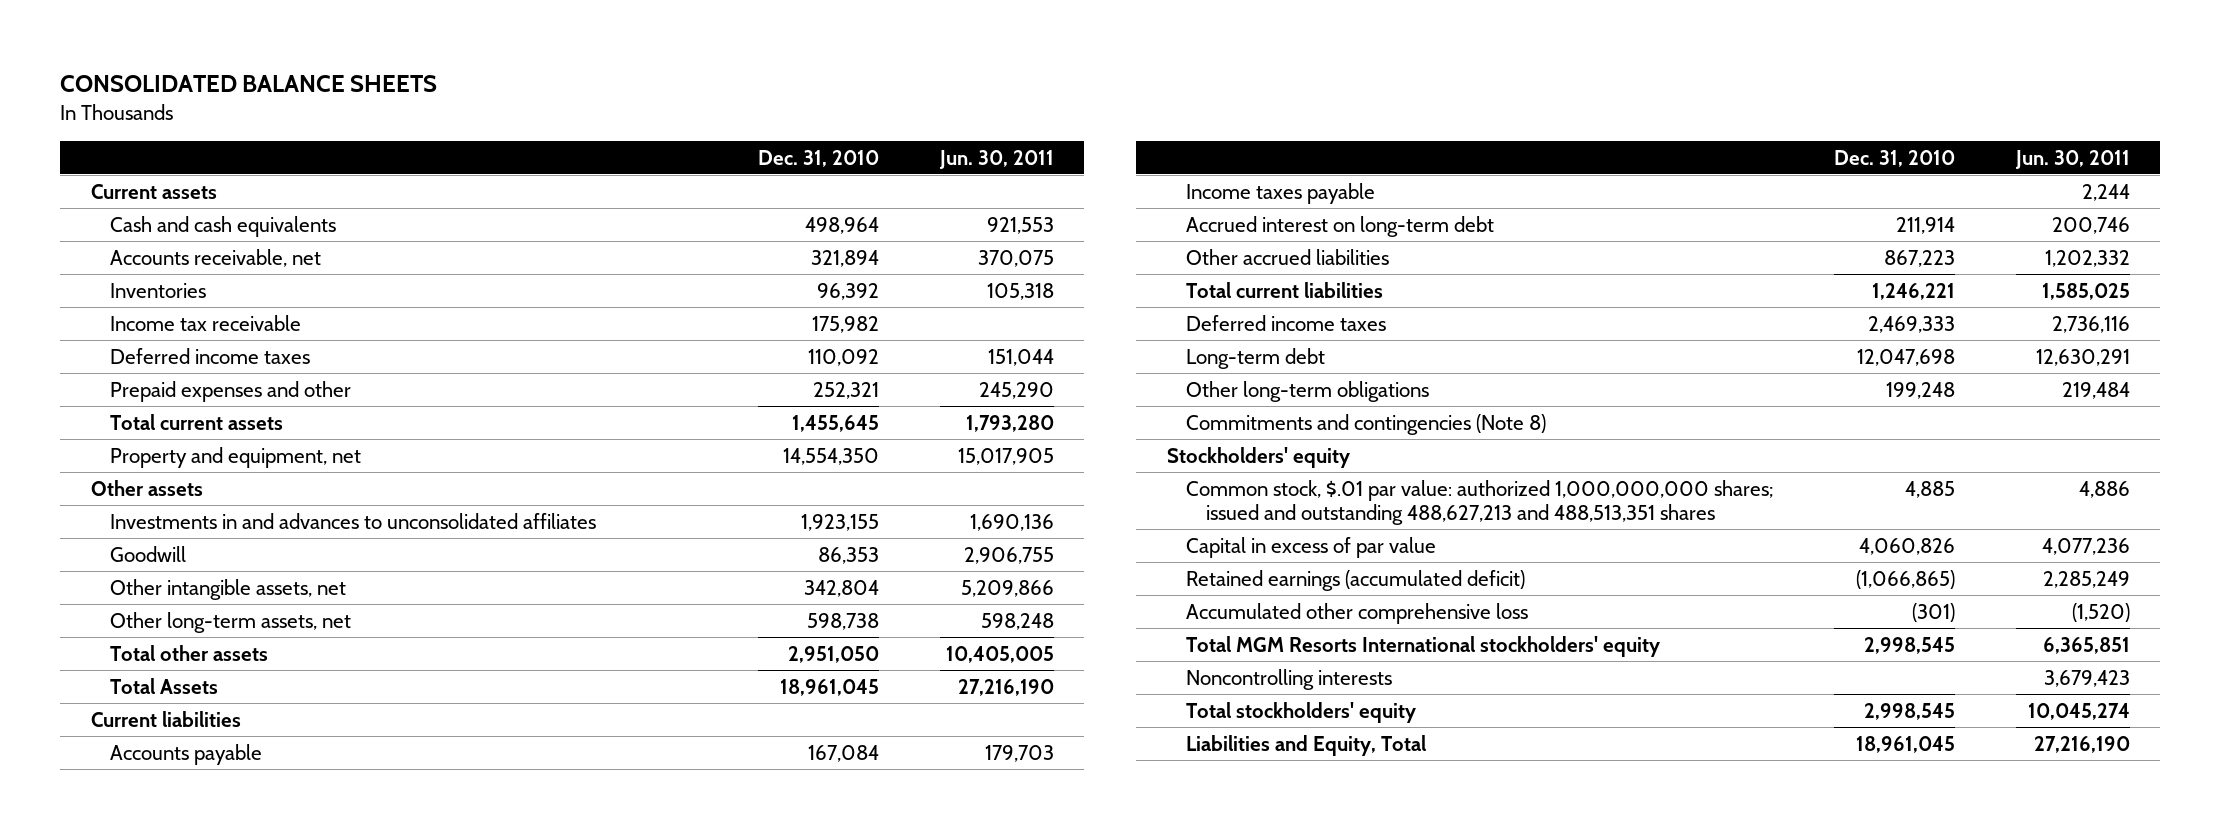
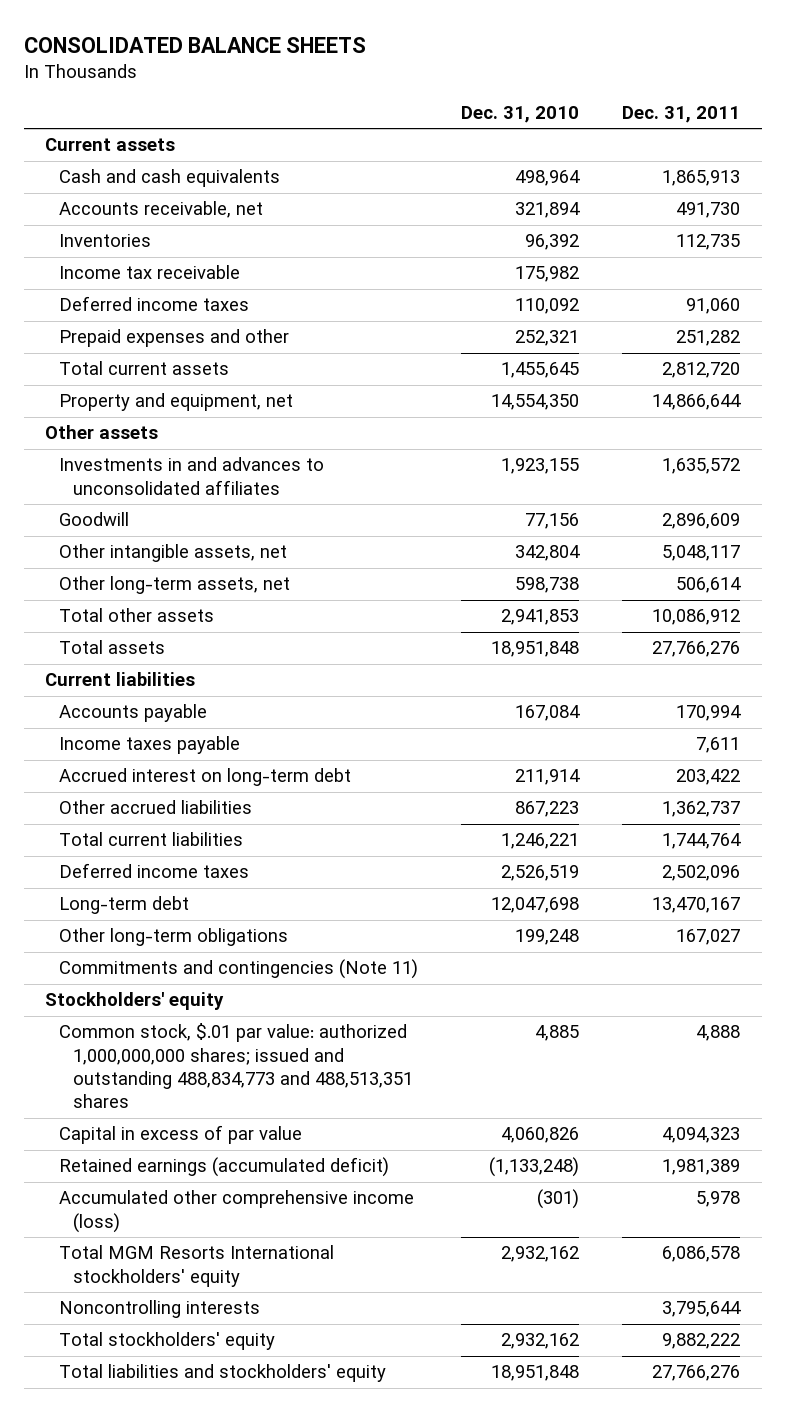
[938,149,1054,169] Jun. 30, 2011 -> none
none -> [622,105,741,123] Dec. 31, 2011
[818,546,880,564] 86,353 -> [525,513,580,530] 77,156
[788,645,880,663] 2,951,050 -> [501,609,580,626] 2,941,853
[110,677,219,694] Total Assets -> [59,640,166,655] Total assets
[780,678,880,696] 18,961,045 -> [491,641,580,658] 18,951,848
[1868,315,1956,333] 2,469,333 -> [501,865,580,882] 2,526,519
[1186,413,1547,435] Commitments and contingencies (Note 8) -> [59,959,419,980] Commitments and contingencies (Note 11)
[1186,479,1774,525] Common stock, $.01 par value: authorized 1,000,000,000 shares; issued and outstanding 488,627,213 and 488,513,351 shares -> [59,1023,414,1109] Common stock, $.01 par value: authorized 1,000,000,000 shares; issued and outstanding 488,834,773 and 488,513,351 shares
[1856,569,1956,589] (1,066,865) -> [489,1157,580,1178] (1,133,248)
[1186,602,1529,624] Accumulated other comprehensive loss -> [59,1190,415,1233] Accumulated other comprehensive income (loss)
[1864,636,1956,654] 2,998,545 -> [501,1246,580,1263] 2,932,162
[1864,702,1956,720] 2,998,545 -> [501,1333,580,1350] 2,932,162
[1186,734,1427,756] Liabilities and Equity, Total -> [59,1364,387,1383] Total liabilities and stockholders' equity
[1856,735,1956,753] 18,961,045 -> [491,1365,580,1382] 18,951,848

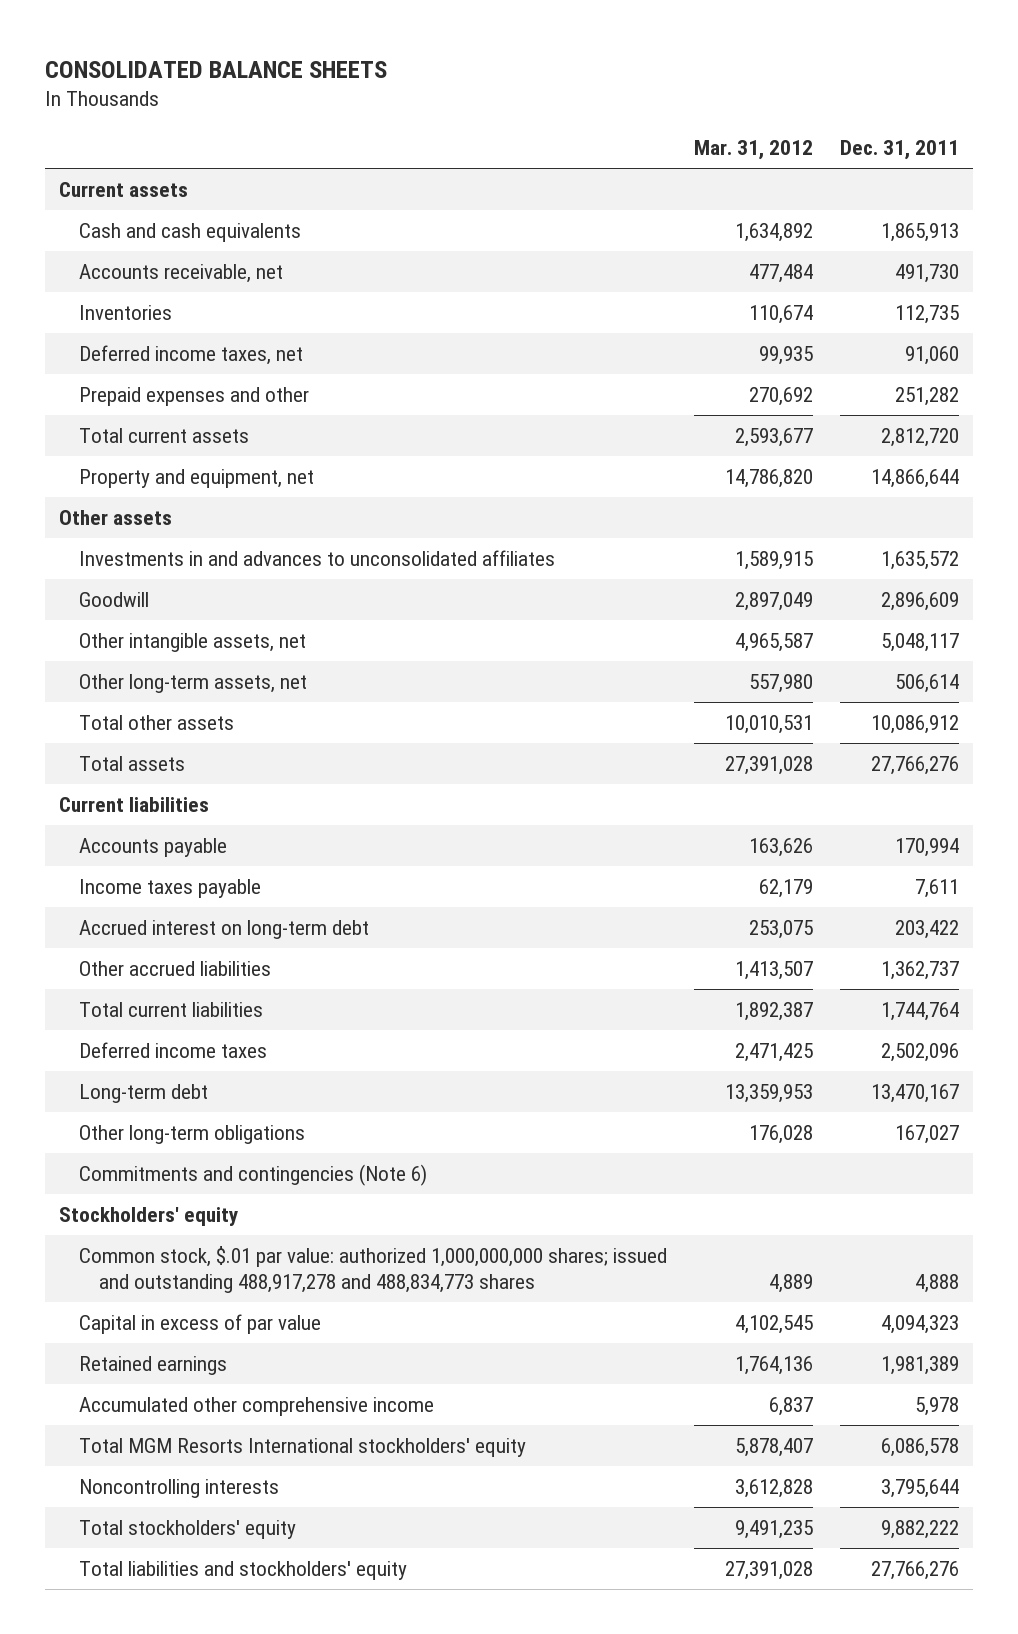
[461,105,580,123] Dec. 31, 2010 -> none
none -> [694,140,814,161] Mar. 31, 2012
[59,265,241,280] Income tax receivable -> none
[59,296,250,312] Deferred income taxes -> [78,344,303,365] Deferred income taxes, net
[59,959,419,980] Commitments and contingencies (Note 11) -> [78,1163,427,1186] Commitments and contingencies (Note 6)
[59,1023,414,1109] Common stock, $.01 par value: authorized 1,000,000,000 shares; issued and outstanding 488,834,773 and 488,513,351 shares -> [78,1245,667,1294] Common stock, $.01 par value: authorized 1,000,000,000 shares; issued and outstanding 488,917,278 and 488,834,773 shares
[59,1157,390,1178] Retained earnings (accumulated deficit) -> [78,1355,227,1375] Retained earnings
[59,1190,415,1233] Accumulated other comprehensive income (loss) -> [78,1396,434,1416] Accumulated other comprehensive income

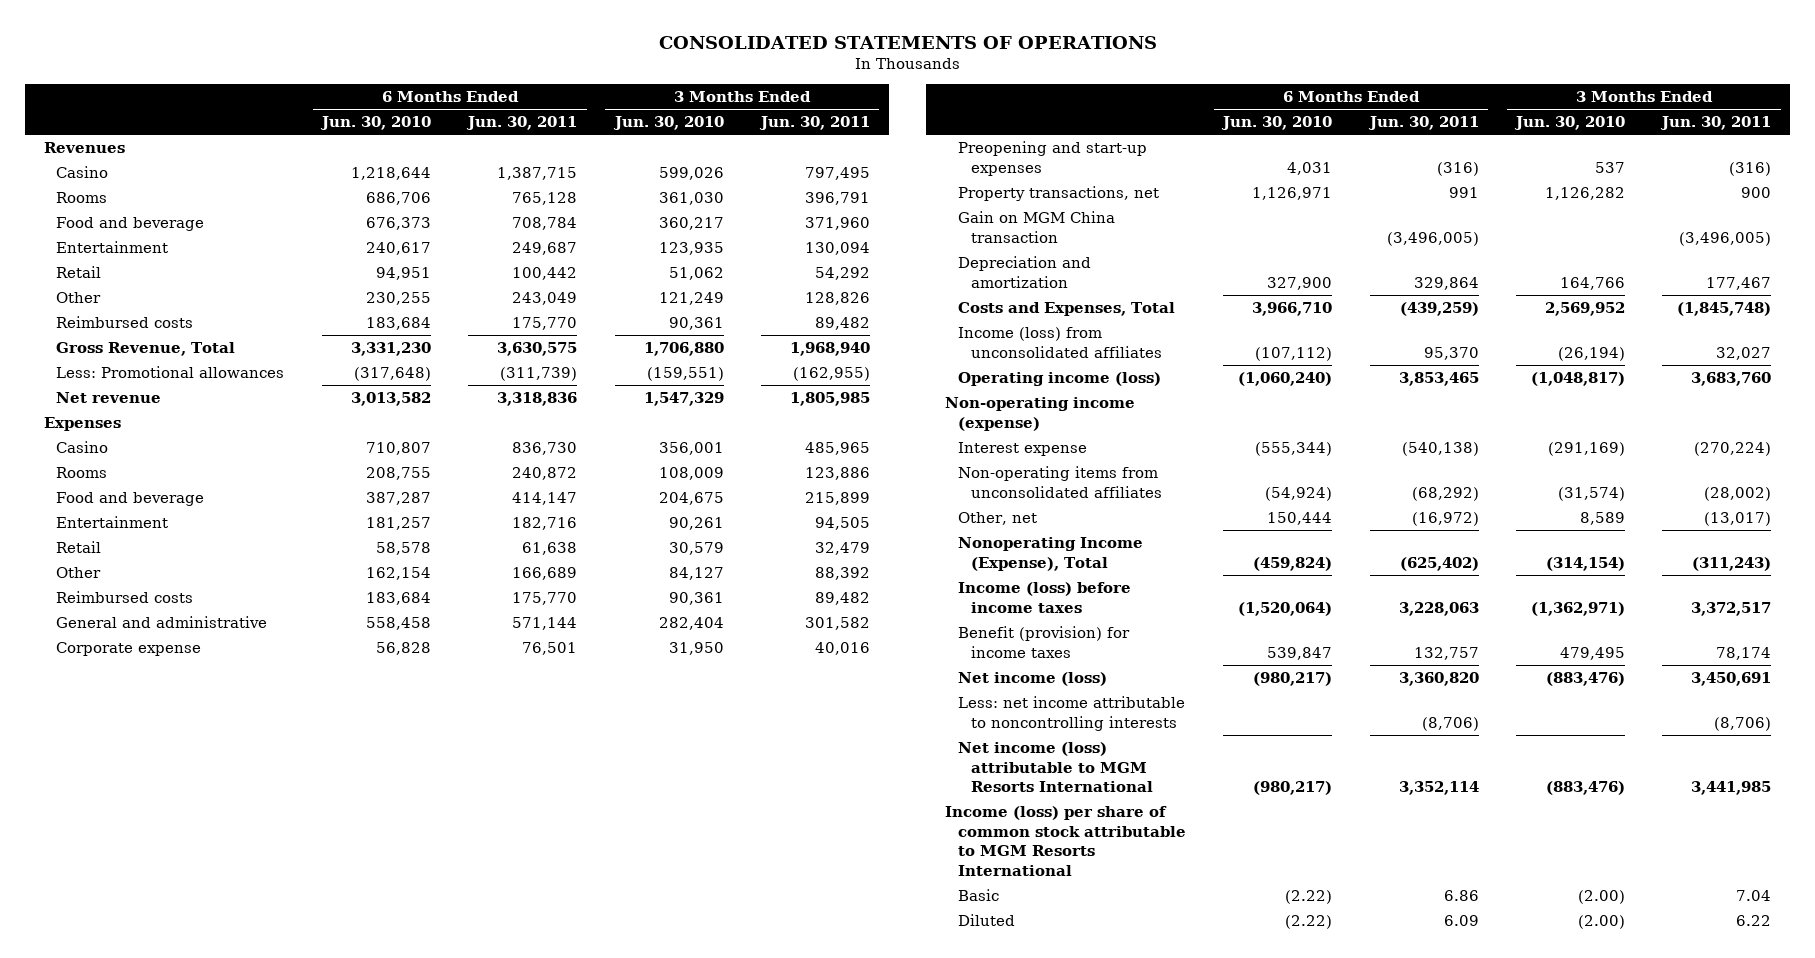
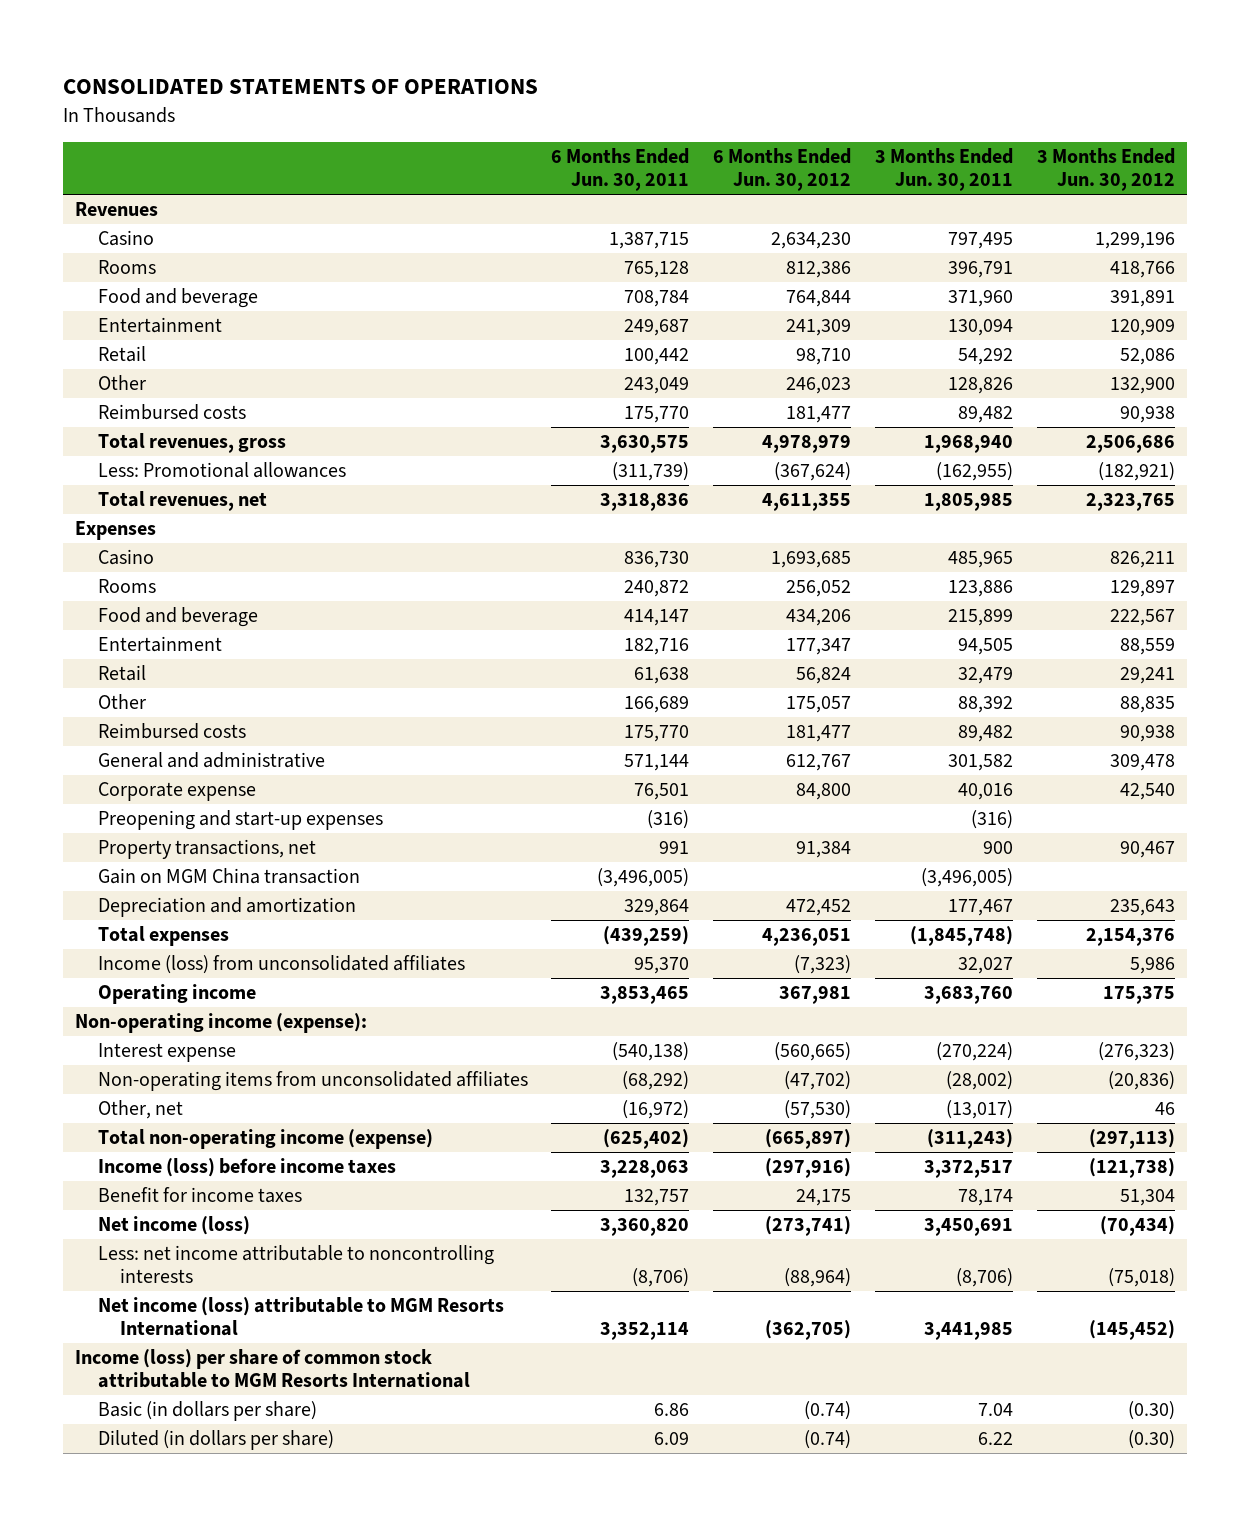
[319,116,431,131] Jun. 30, 2010 -> none
[612,116,724,131] Jun. 30, 2010 -> none
none -> [713,148,852,192] 6 Months Ended Jun. 30, 2012
none -> [1037,148,1176,192] 3 Months Ended Jun. 30, 2012
[56,342,236,357] Gross Revenue, Total -> [97,433,286,454] Total revenues, gross
[56,392,162,404] Net revenue -> [97,491,267,512] Total revenues, net
[957,302,1175,317] Costs and Expenses, Total -> [97,926,229,947] Total expenses
[957,372,1161,387] Operating income (loss) -> [97,984,256,1005] Operating income
[945,397,1136,431] Non-operating income (expense) -> [75,1013,368,1034] Non-operating income (expense):
[957,537,1143,571] Nonoperating Income (Expense), Total -> [97,1129,433,1150] Total non-operating income (expense)
[957,626,1130,658] Benefit (provision) for income taxes -> [97,1187,302,1204] Benefit for income taxes
[957,889,999,902] Basic -> [97,1401,317,1422] Basic (in dollars per share)
[957,914,1015,927] Diluted -> [97,1430,334,1451] Diluted (in dollars per share)

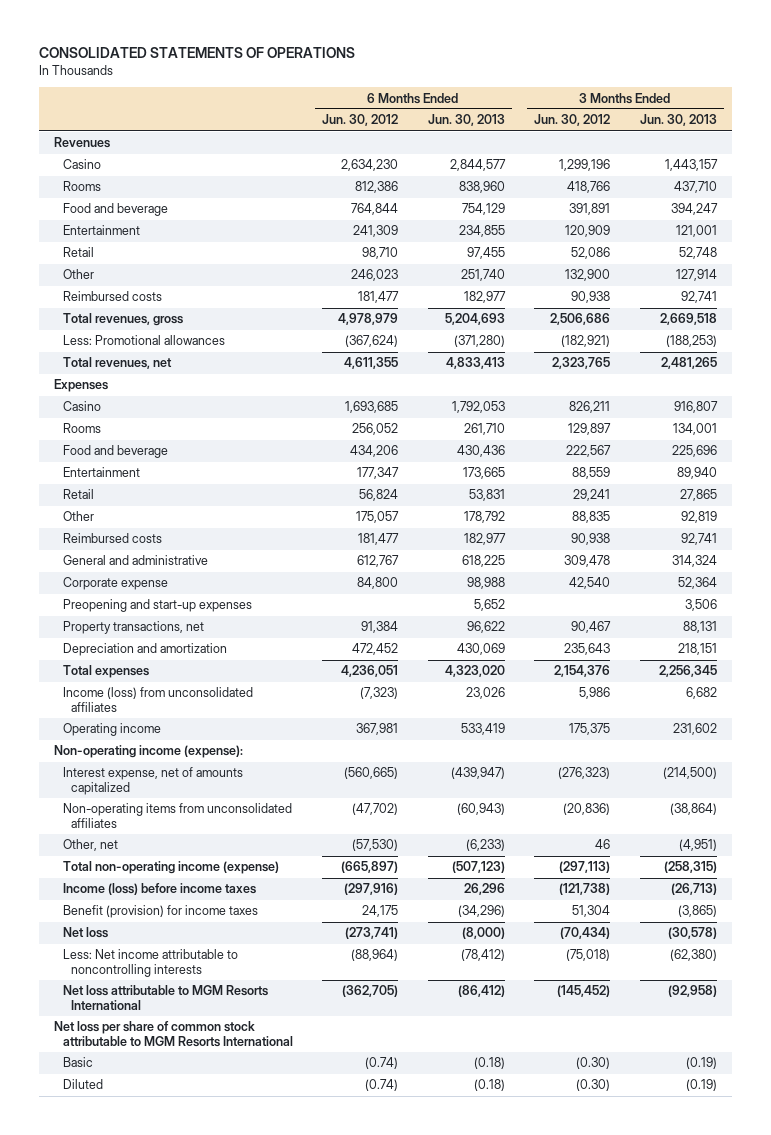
[551,148,690,192] 6 Months Ended Jun. 30, 2011 -> none
[875,148,1014,192] 3 Months Ended Jun. 30, 2011 -> none
none -> [427,114,505,127] Jun. 30, 2013
none -> [639,114,717,127] Jun. 30, 2013
[97,868,360,885] Gain on MGM China transaction -> none
[97,1043,236,1063] Interest expense -> [62,767,243,796] Interest expense, net of amounts capitalized
[97,1187,302,1204] Benefit for income taxes -> [62,905,258,919] Benefit (provision) for income taxes
[97,1216,250,1236] Net income (loss) -> [62,927,108,939] Net loss
[97,1245,494,1284] Less: net income attributable to noncontrolling interests -> [62,949,238,978] Less: Net income attributable to noncontrolling interests
[97,1297,504,1337] Net income (loss) attributable to MGM Resorts International -> [62,985,268,1011] Net loss attributable to MGM Resorts International
[75,1349,470,1389] Income (loss) per share of common stock attributable to MGM Resorts International -> [53,1021,293,1048] Net loss per share of common stock attributable to MGM Resorts International
[97,1401,317,1422] Basic (in dollars per share) -> [62,1057,93,1068] Basic
[97,1430,334,1451] Diluted (in dollars per share) -> [62,1079,103,1090] Diluted

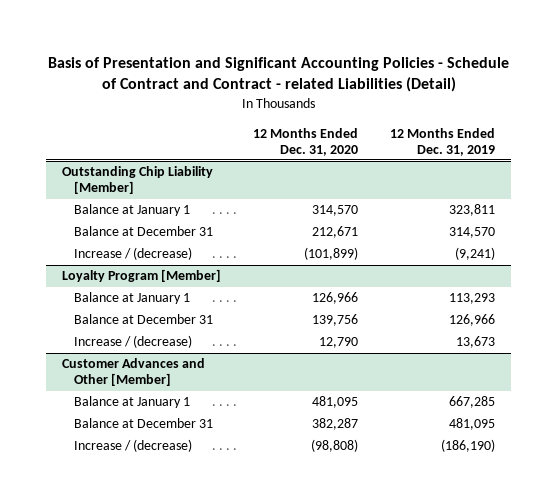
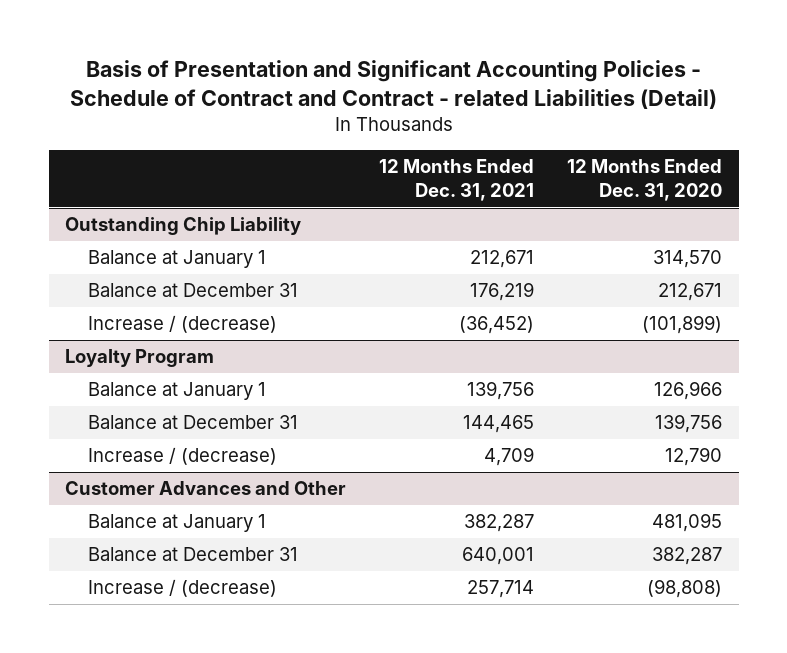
[390,127,496,156] 12 Months Ended Dec. 31, 2019 -> none
none -> [379,159,535,201] 12 Months Ended Dec. 31, 2021
[62,166,214,195] Outstanding Chip Liability [Member] -> [65,217,302,236] Outstanding Chip Liability
[62,269,222,283] Loyalty Program [Member] -> [65,349,215,368] Loyalty Program
[62,358,206,387] Customer Advances and Other [Member] -> [65,481,347,496] Customer Advances and Other

